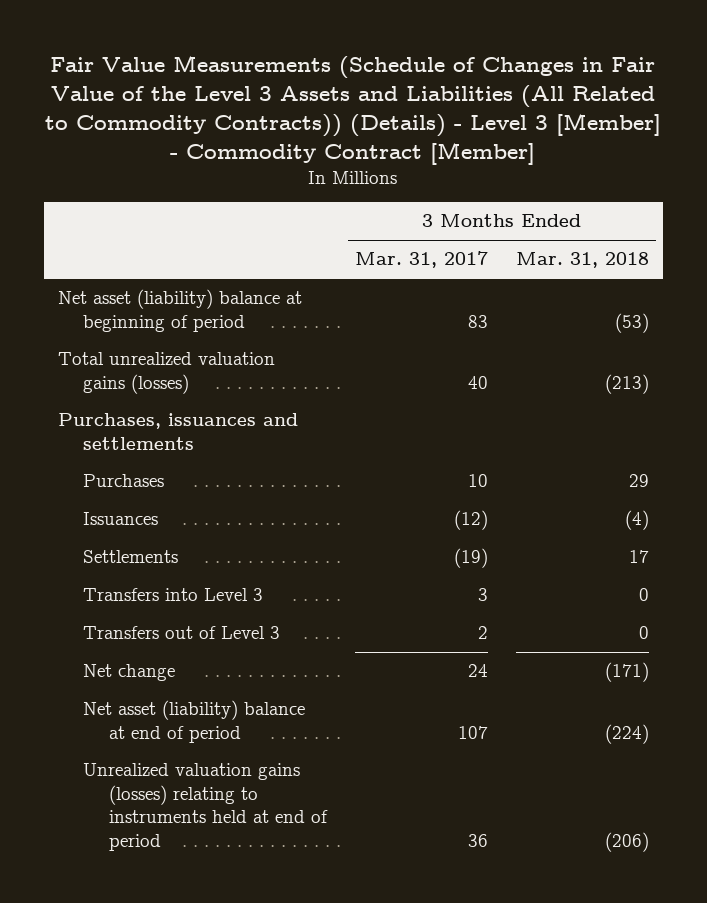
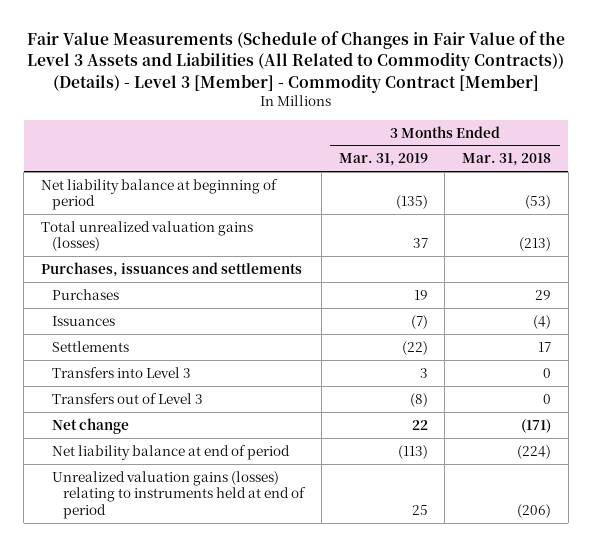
[355,251,489,269] Mar. 31, 2017 -> none
none -> [338,153,428,167] Mar. 31, 2019
[57,289,302,332] Net asset (liability) balance at beginning of period -> [41,178,279,211] Net liability balance at beginning of period
[83,700,306,743] Net asset (liability) balance at end of period -> [52,444,291,460] Net liability balance at end of period

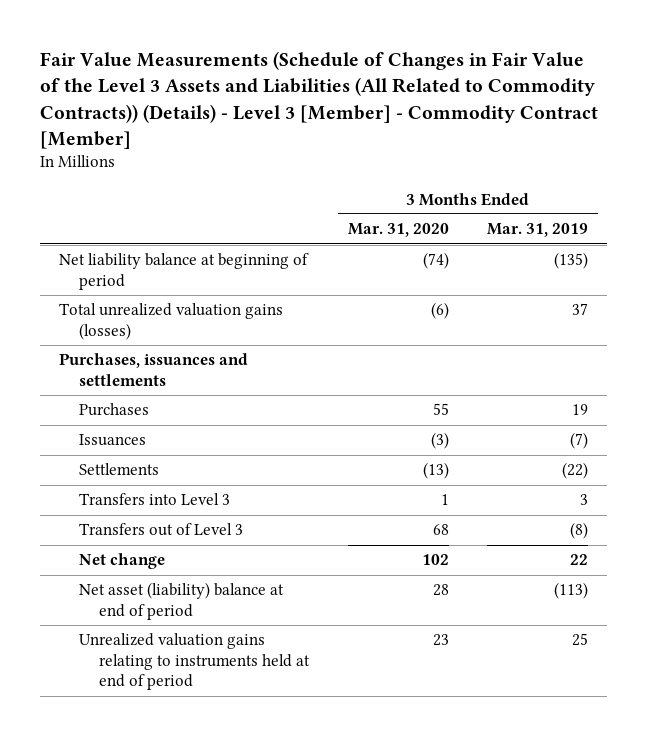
[461,153,551,167] Mar. 31, 2018 -> none
none -> [347,223,449,238] Mar. 31, 2020
[52,444,291,460] Net liability balance at end of period -> [79,582,285,620] Net asset (liability) balance at end of period
[52,470,307,519] Unrealized valuation gains (losses) relating to instruments held at end of period -> [79,633,311,691] Unrealized valuation gains relating to instruments held at end of period

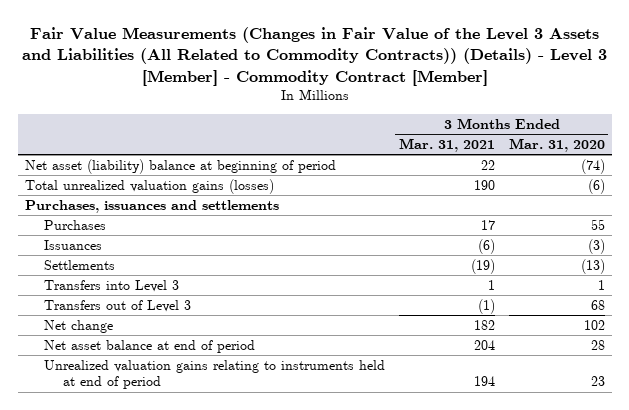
[40,51,599,149] Fair Value Measurements (Schedule of Changes in Fair Value of the Level 3 Assets and Liabilities (All Related to Commodity Contracts)) (Details) - Level 3 [Member] - Commodity Contract [Member] -> [21,27,607,86] Fair Value Measurements (Changes in Fair Value of the Level 3 Assets and Liabilities (All Related to Commodity Contracts)) (Details) - Level 3 [Member] - Commodity Contract [Member]
[487,223,589,238] Mar. 31, 2019 -> none
none -> [398,138,495,153] Mar. 31, 2021
[59,253,310,290] Net liability balance at beginning of period -> [24,158,336,174] Net asset (liability) balance at beginning of period
[79,582,285,620] Net asset (liability) balance at end of period -> [44,339,256,353] Net asset balance at end of period

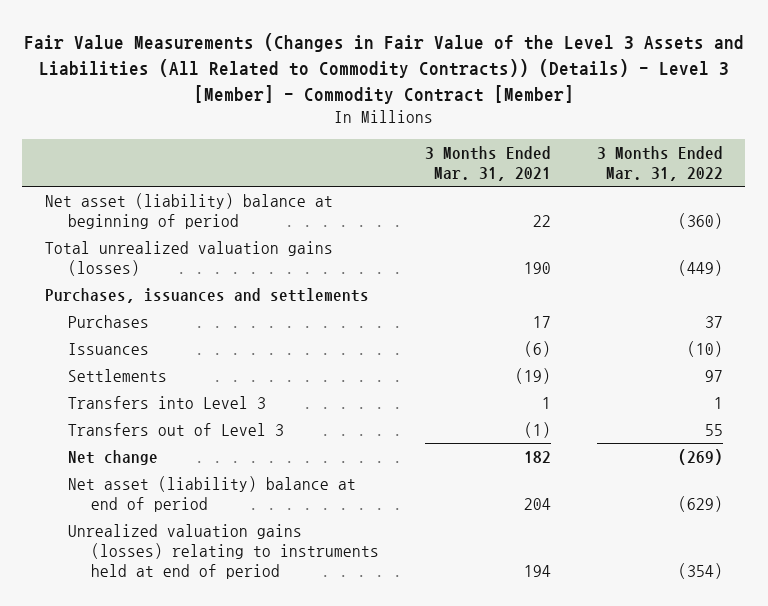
[508,138,605,153] Mar. 31, 2020 -> none
none -> [596,145,723,181] 3 Months Ended Mar. 31, 2022
[44,339,256,353] Net asset balance at end of period -> [68,475,357,512] Net asset (liability) balance at end of period
[44,359,386,390] Unrealized valuation gains relating to instruments held at end of period -> [68,523,380,579] Unrealized valuation gains (losses) relating to instruments held at end of period

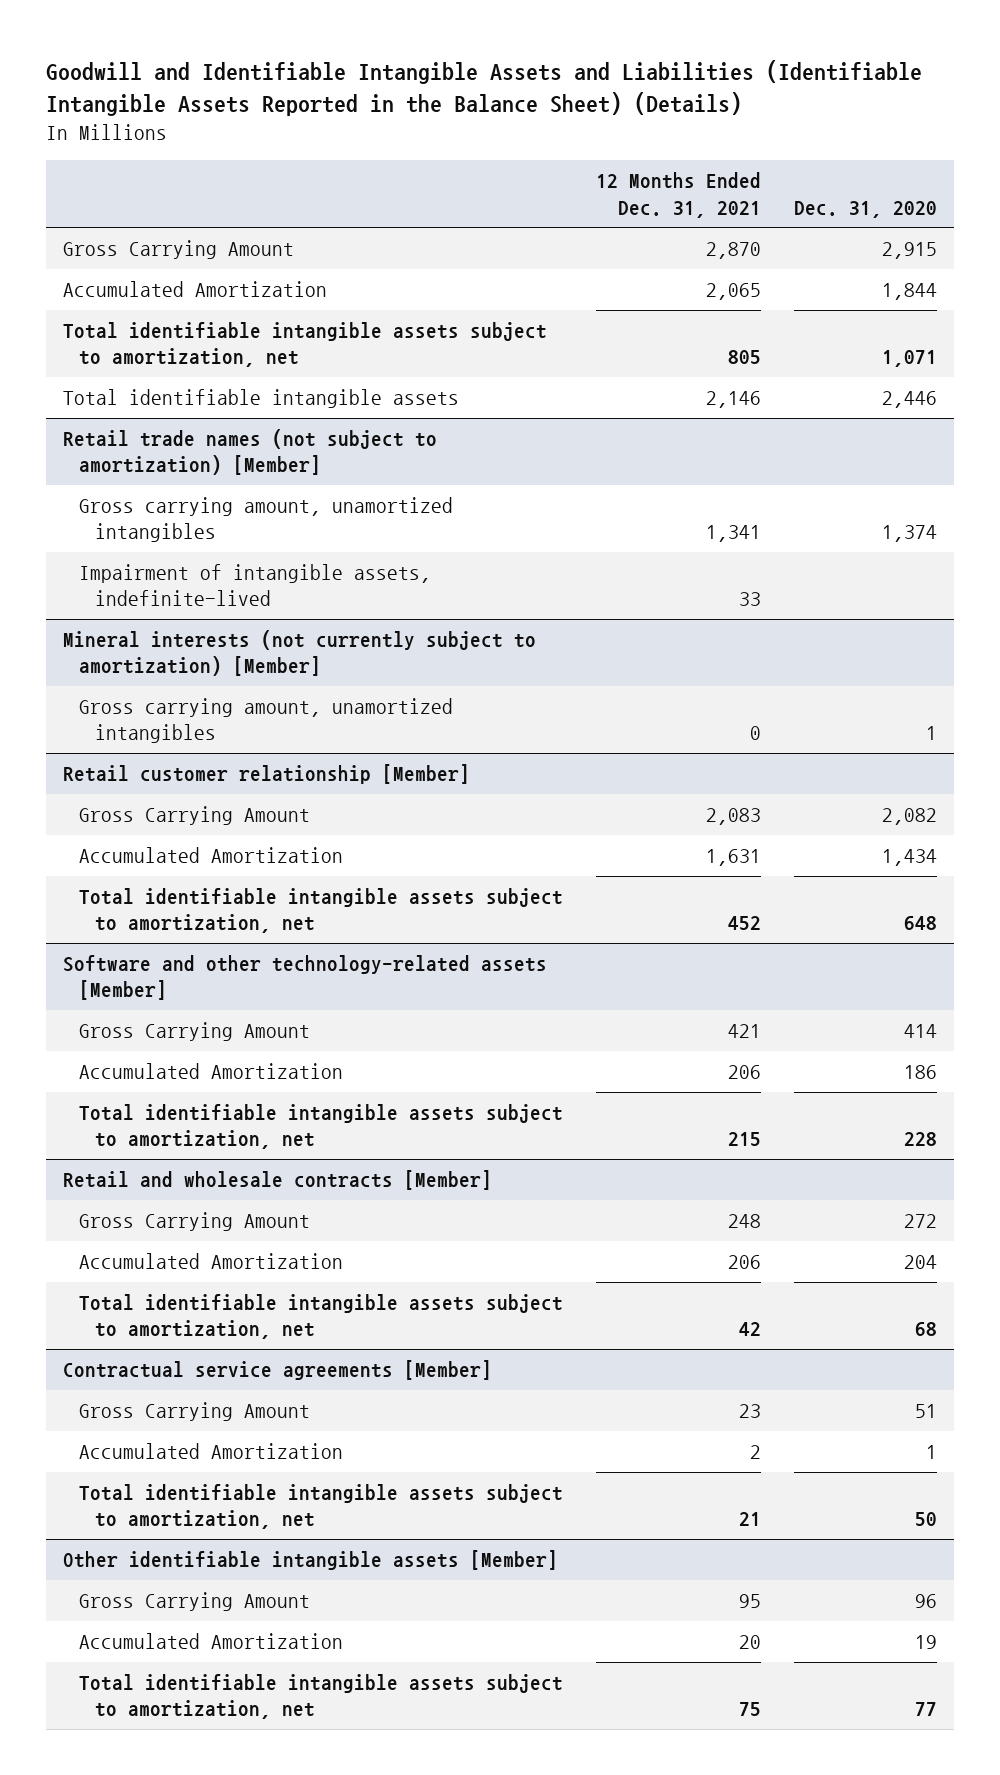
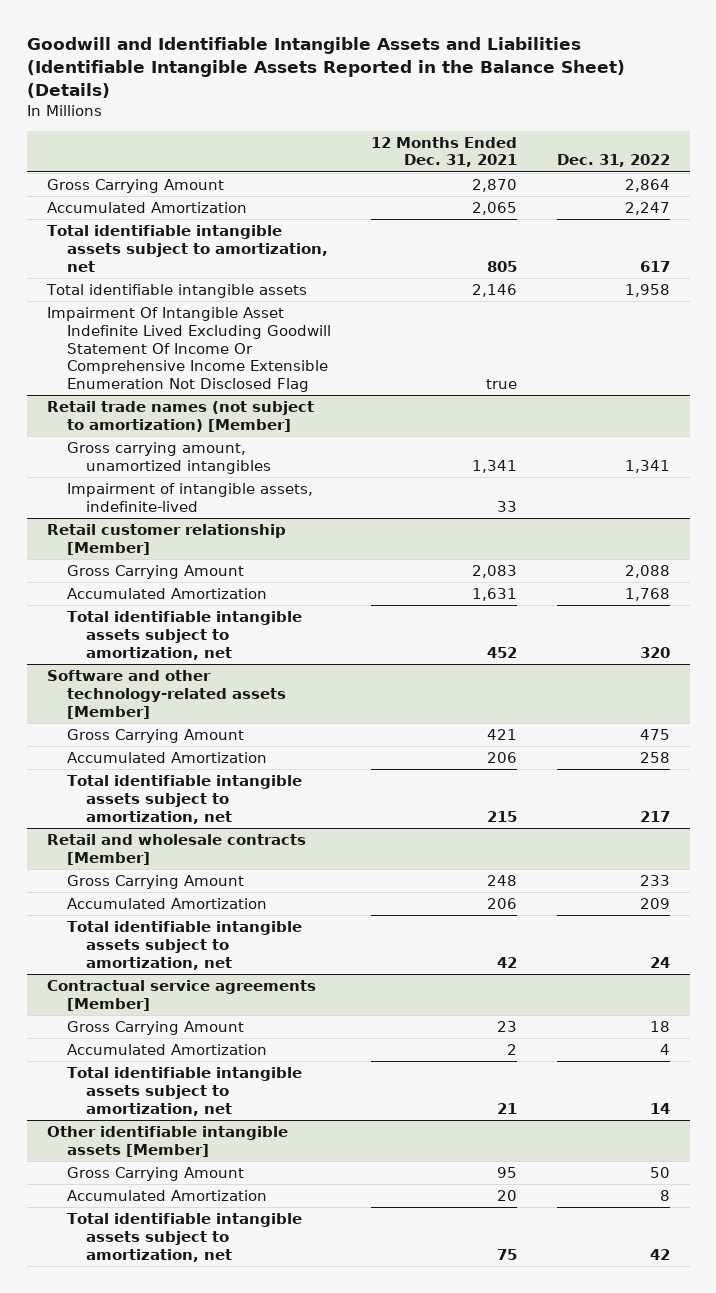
[794,200,938,218] Dec. 31, 2020 -> none
none -> [556,154,670,168] Dec. 31, 2022
none -> [46,306,331,393] Impairment Of Intangible Asset Indefinite Lived Excluding Goodwill Statement Of Income Or Comprehensive Income Extensible Enumeration Not Disclosed Flag
[62,629,536,677] Mineral interests (not currently subject to amortization) [Member] -> none
[78,697,453,744] Gross carrying amount, unamortized intangibles -> none

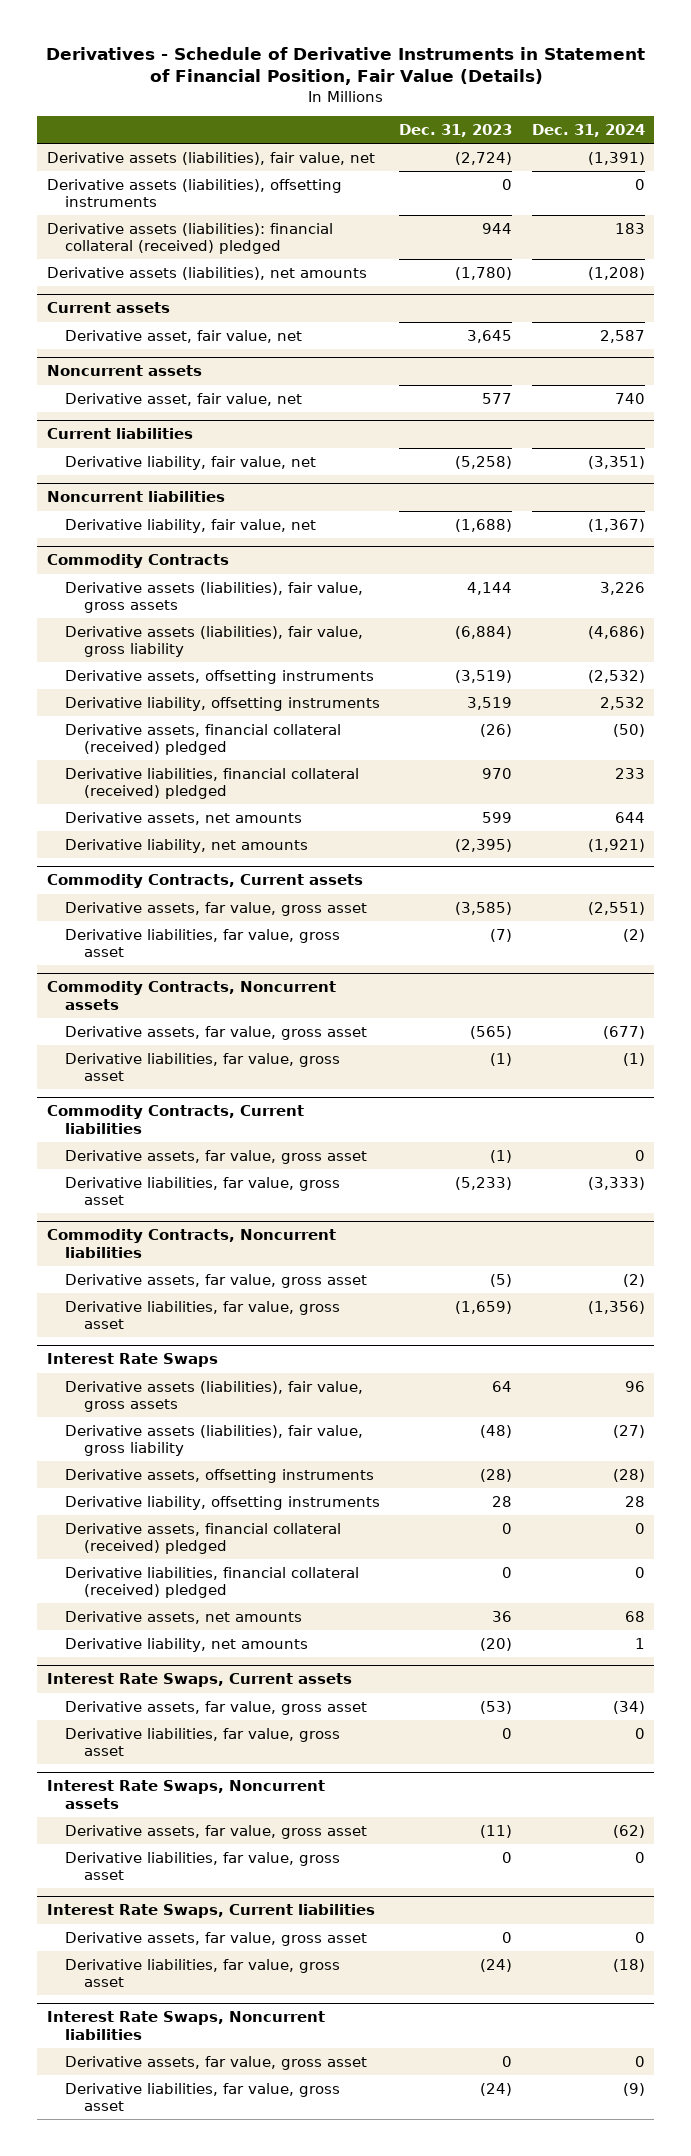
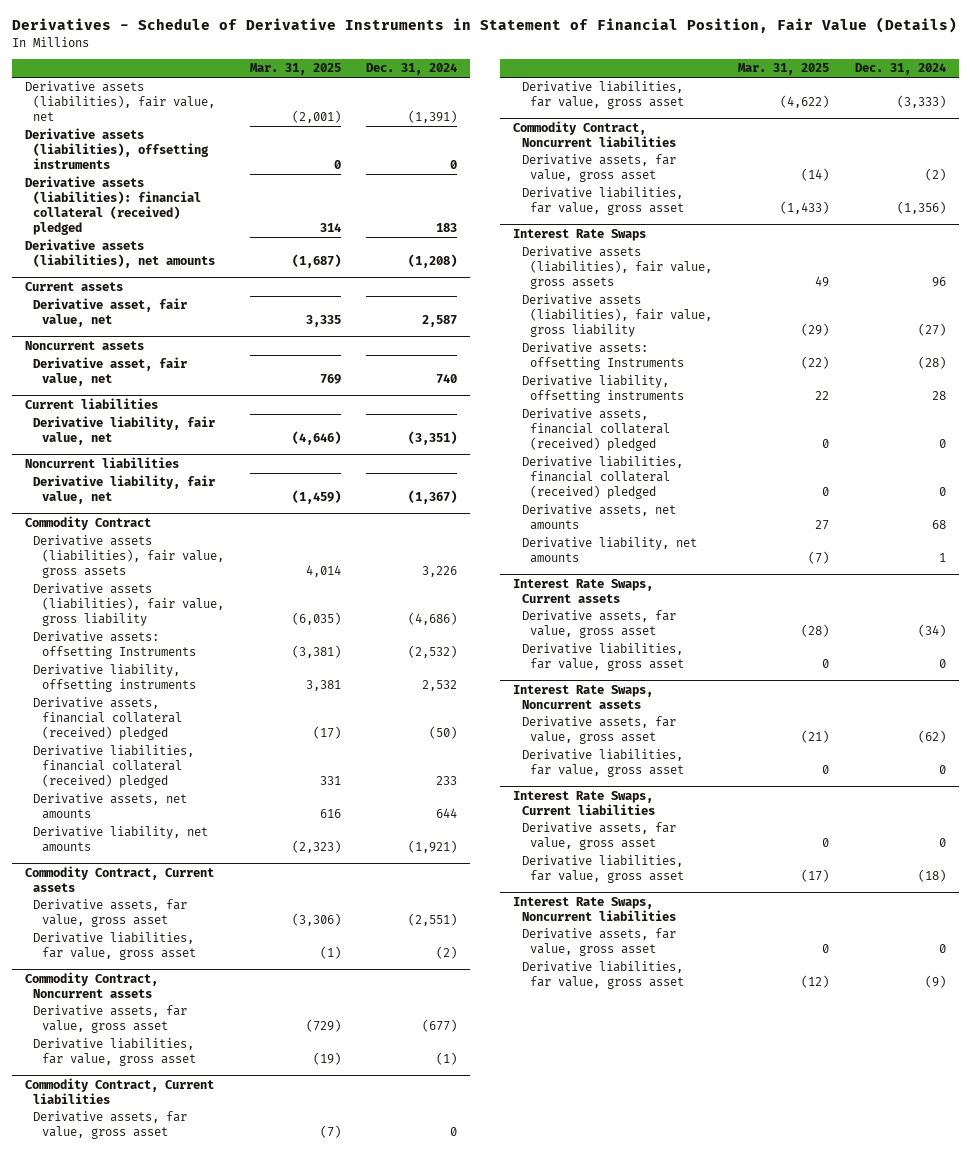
[399,123,513,137] Dec. 31, 2023 -> none
none -> [249,63,341,76] Mar. 31, 2025
[46,554,229,569] Commodity Contracts -> [24,515,151,530] Commodity Contract
[65,669,375,684] Derivative assets, offsetting instruments -> [33,631,196,660] Derivative assets: offsetting Instruments
[46,874,363,889] Commodity Contracts, Current assets -> [24,865,214,892] Commodity Contract, Current assets
[46,981,336,1010] Commodity Contracts, Noncurrent assets -> [24,971,158,998] Commodity Contract, Noncurrent assets
[46,1105,304,1134] Commodity Contracts, Current liabilities -> [24,1077,214,1104] Commodity Contract, Current liabilities
[46,1229,336,1258] Commodity Contracts, Noncurrent liabilities -> [513,120,676,147] Commodity Contract, Noncurrent liabilities
[65,1468,375,1483] Derivative assets, offsetting instruments -> [521,342,685,371] Derivative assets: offsetting Instruments

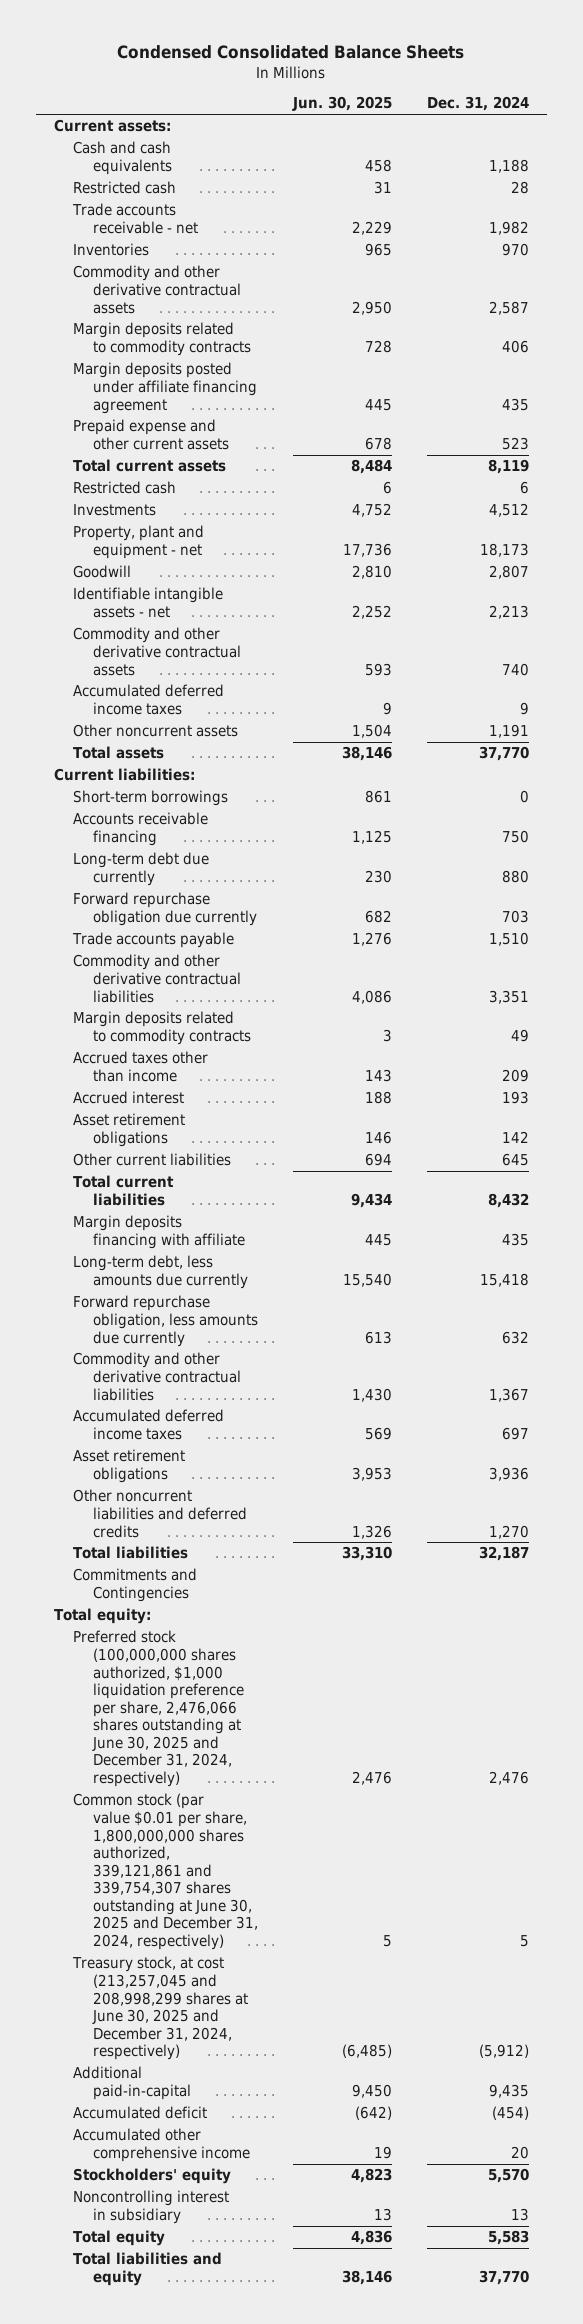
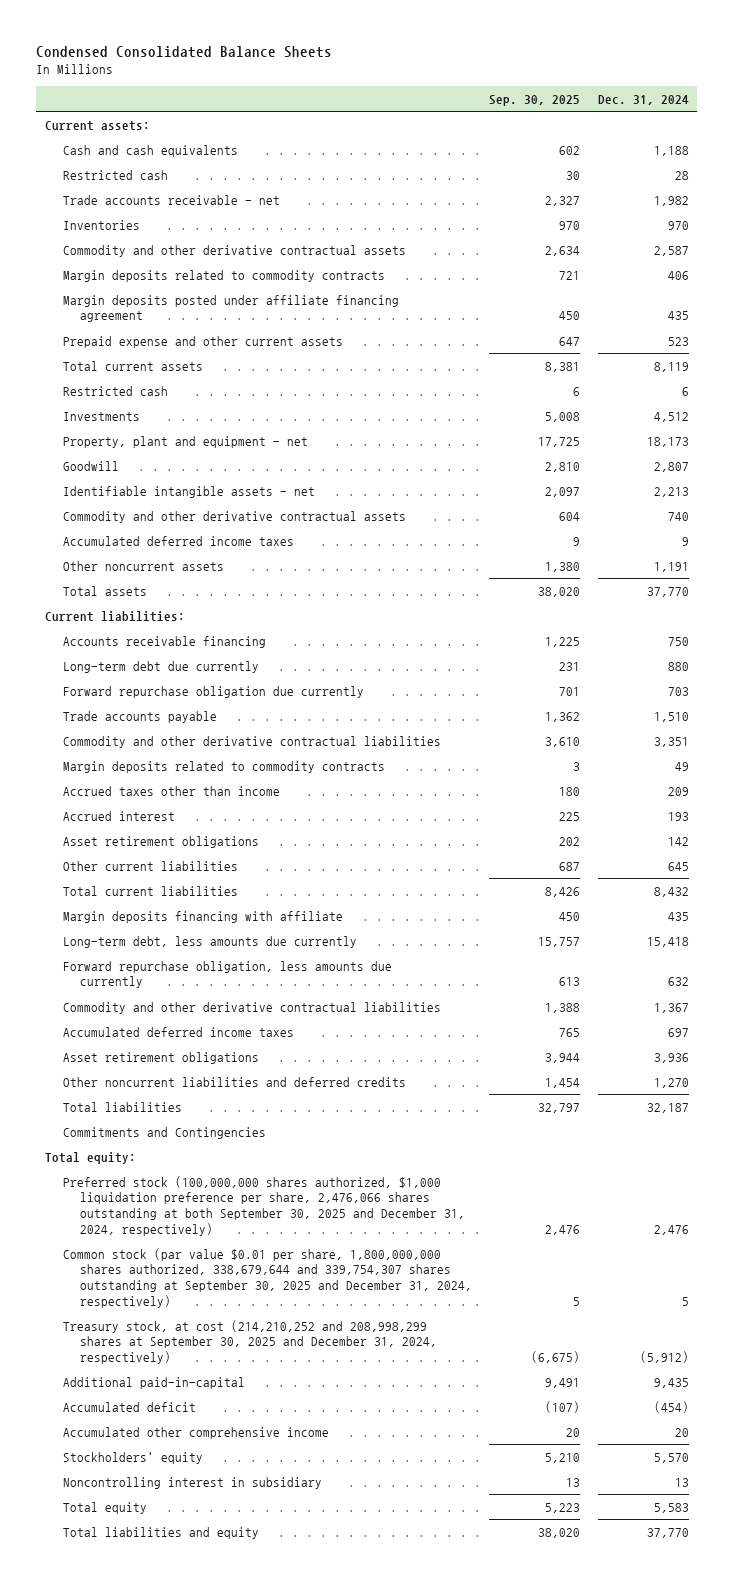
[291,96,392,112] Jun. 30, 2025 -> none
none -> [489,94,581,106] Sep. 30, 2025
[73,790,229,807] Short-term borrowings -> none
[73,1630,244,1787] Preferred stock (100,000,000 shares authorized, $1,000 liquidation preference per share, 2,476,066 shares outstanding at June 30, 2025 and December 31, 2024, respectively) -> [62,1175,466,1236] Preferred stock (100,000,000 shares authorized, $1,000 liquidation preference per share, 2,476,066 shares outstanding at both September 30, 2025 and December 31, 2024, respectively)
[73,1793,258,1950] Common stock (par value $0.01 per share, 1,800,000,000 shares authorized, 339,121,861 and 339,754,307 shares outstanding at June 30, 2025 and December 31, 2024, respectively) -> [62,1247,473,1308] Common stock (par value $0.01 per share, 1,800,000,000 shares authorized, 338,679,644 and 339,754,307 shares outstanding at September 30, 2025 and December 31, 2024, respectively)
[72,1956,248,2061] Treasury stock, at cost (213,257,045 and 208,998,299 shares at June 30, 2025 and December 31, 2024, respectively) -> [62,1319,438,1364] Treasury stock, at cost (214,210,252 and 208,998,299 shares at September 30, 2025 and December 31, 2024, respectively)

